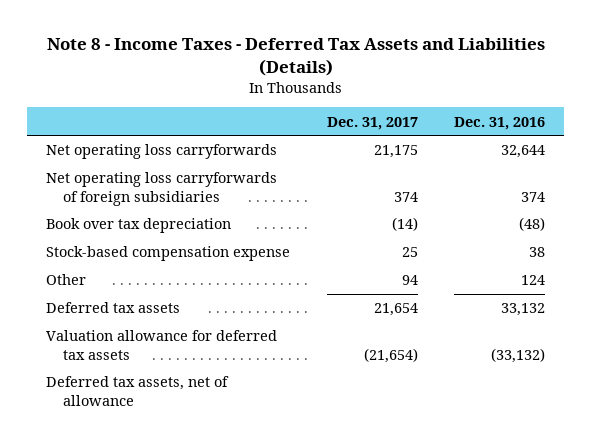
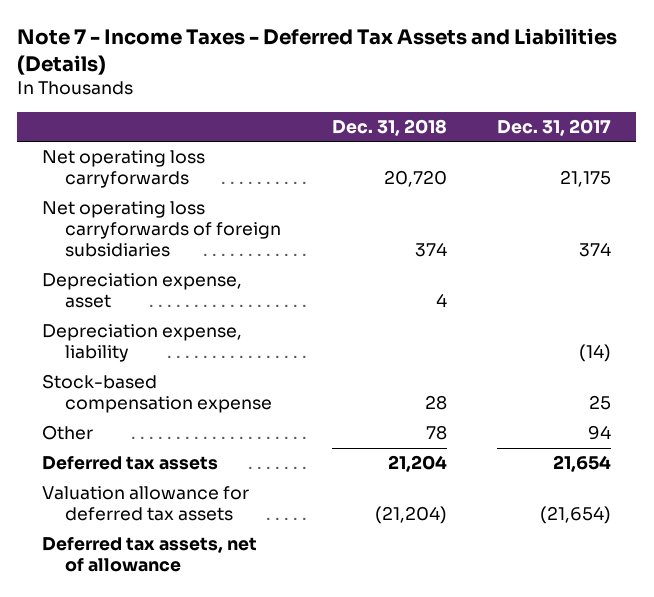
[46,38,545,76] Note 8 - Income Taxes - Deferred Tax Assets and Liabilities (Details) -> [17,28,618,75] Note 7 - Income Taxes - Deferred Tax Assets and Liabilities (Details)
[454,116,546,130] Dec. 31, 2016 -> none
none -> [331,118,447,136] Dec. 31, 2018
none -> [42,273,243,309] Depreciation expense, asset
[45,218,231,234] Book over tax depreciation -> [42,324,243,363] Depreciation expense, liability

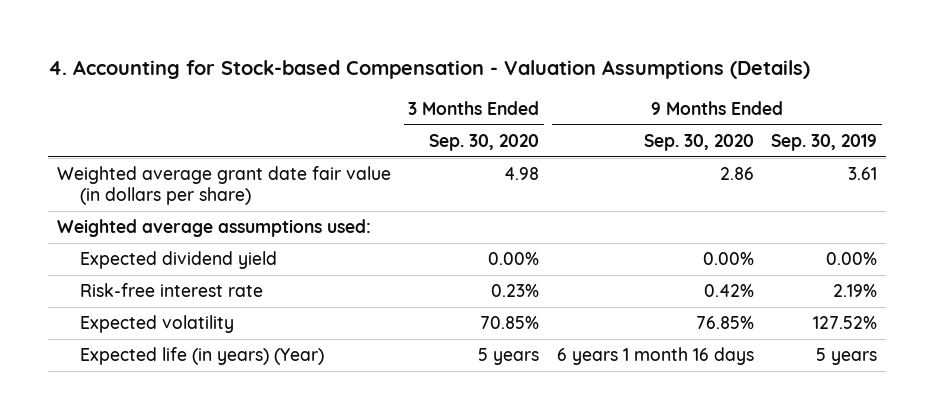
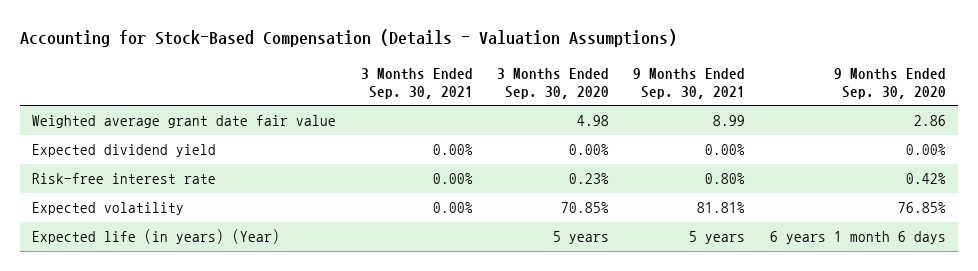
[47,60,810,80] 4. Accounting for Stock-based Compensation - Valuation Assumptions (Details) -> [20,29,678,48] Accounting for Stock-Based Compensation (Details - Valuation Assumptions)
[771,133,878,151] Sep. 30, 2019 -> none
none -> [360,67,473,99] 3 Months Ended Sep. 30, 2021
none -> [633,67,746,99] 9 Months Ended Sep. 30, 2021
[56,219,371,238] Weighted average assumptions used: -> none
[56,166,391,205] Weighted average grant date fair value (in dollars per share) -> [32,115,337,129] Weighted average grant date fair value
[556,347,754,366] 6 years 1 month 16 days -> [769,231,946,245] 6 years 1 month 6 days

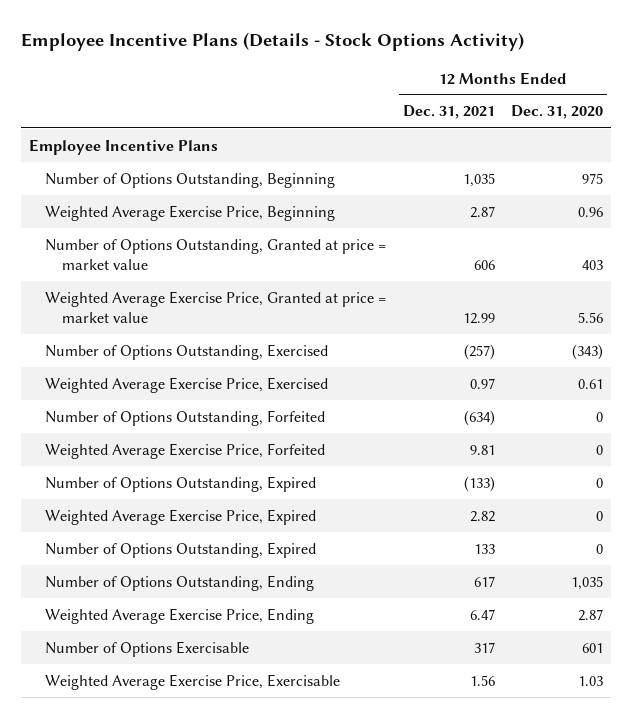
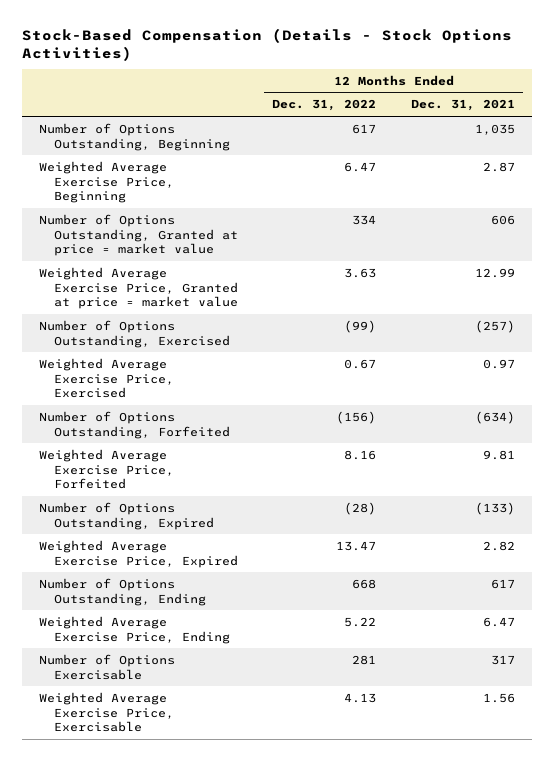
[20,31,524,51] Employee Incentive Plans (Details - Stock Options Activity) -> [21,27,512,61] Stock-Based Compensation (Details - Stock Options Activities)
[511,105,604,120] Dec. 31, 2020 -> none
none -> [272,99,377,112] Dec. 31, 2022
[28,138,218,155] Employee Incentive Plans -> none
[45,541,317,558] Number of Options Outstanding, Expired -> none

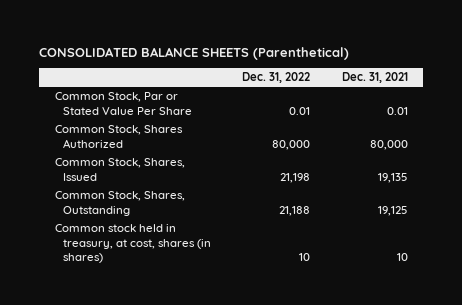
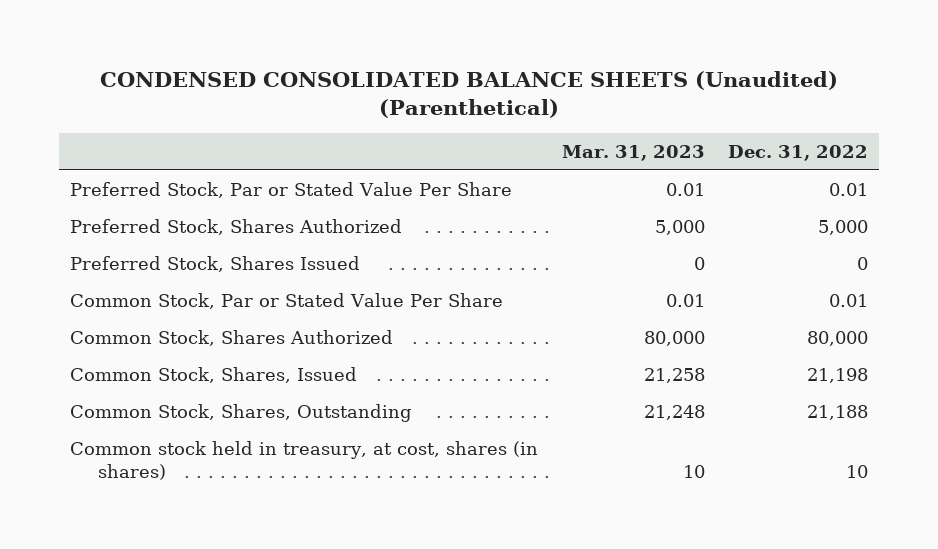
[38,46,349,60] CONSOLIDATED BALANCE SHEETS (Parenthetical) -> [100,70,839,118] CONDENSED CONSOLIDATED BALANCE SHEETS (Unaudited) (Parenthetical)
[341,72,408,84] Dec. 31, 2021 -> none
none -> [561,144,705,161] Mar. 31, 2023
none -> [70,181,513,198] Preferred Stock, Par or Stated Value Per Share
none -> [70,218,403,235] Preferred Stock, Shares Authorized
none -> [70,255,361,272] Preferred Stock, Shares Issued

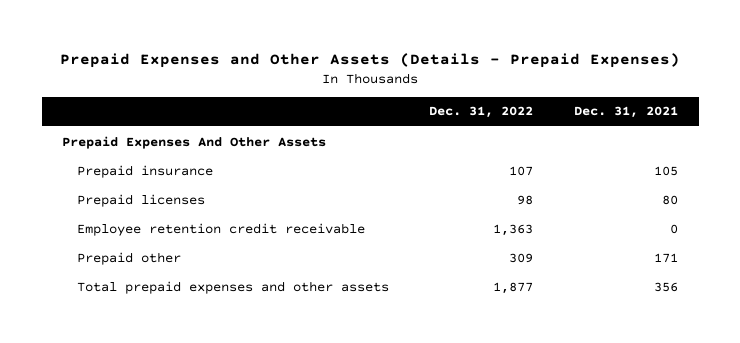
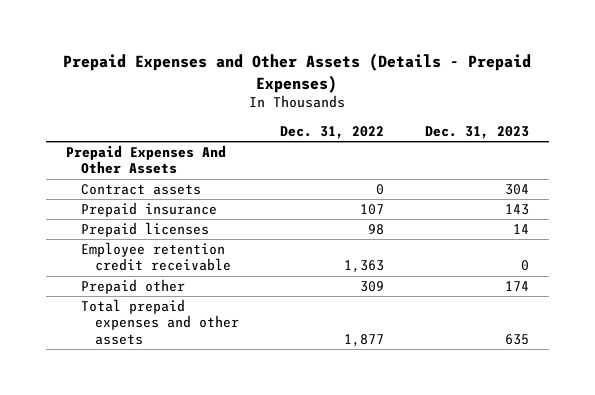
[574,106,679,119] Dec. 31, 2021 -> none
none -> [424,126,529,140] Dec. 31, 2023
none -> [80,183,201,195] Contract assets

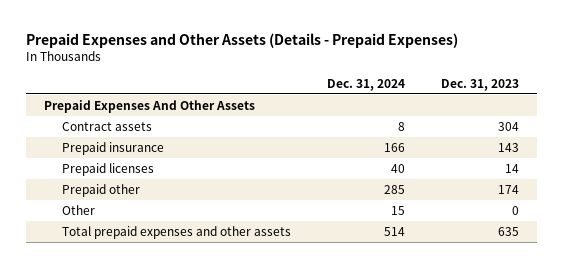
[280,126,385,140] Dec. 31, 2022 -> none
none -> [327,78,406,91] Dec. 31, 2024
[80,241,232,272] Employee retention credit receivable -> none
none -> [62,204,96,215] Other

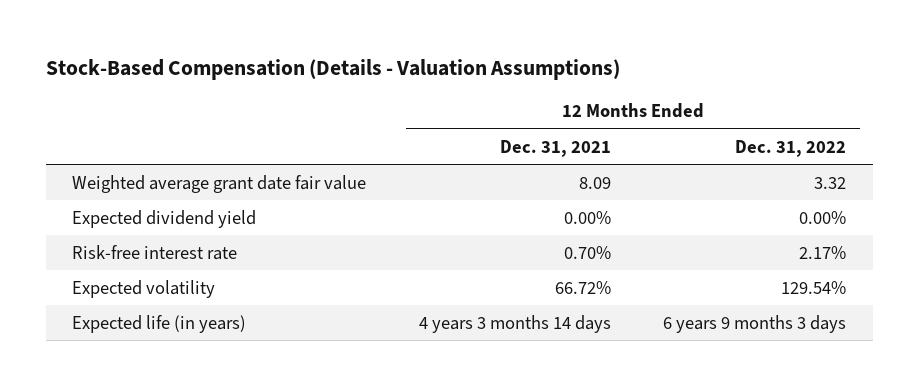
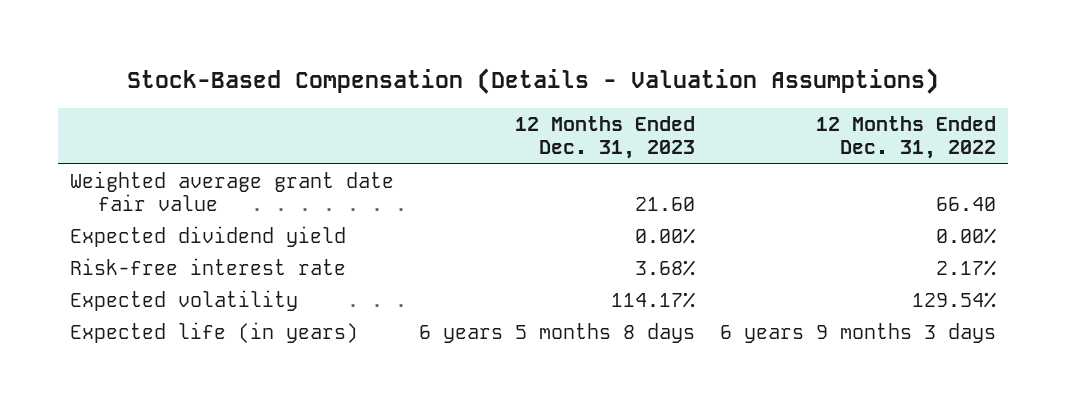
[499,139,611,157] Dec. 31, 2021 -> none
none -> [515,116,696,160] 12 Months Ended Dec. 31, 2023
[814,176,847,189] 3.32 -> [935,197,996,212] 66.40

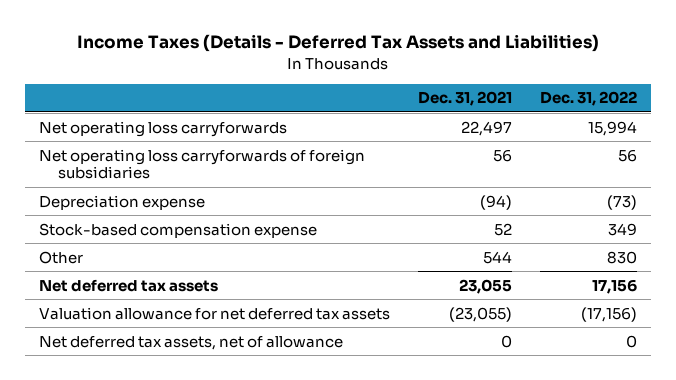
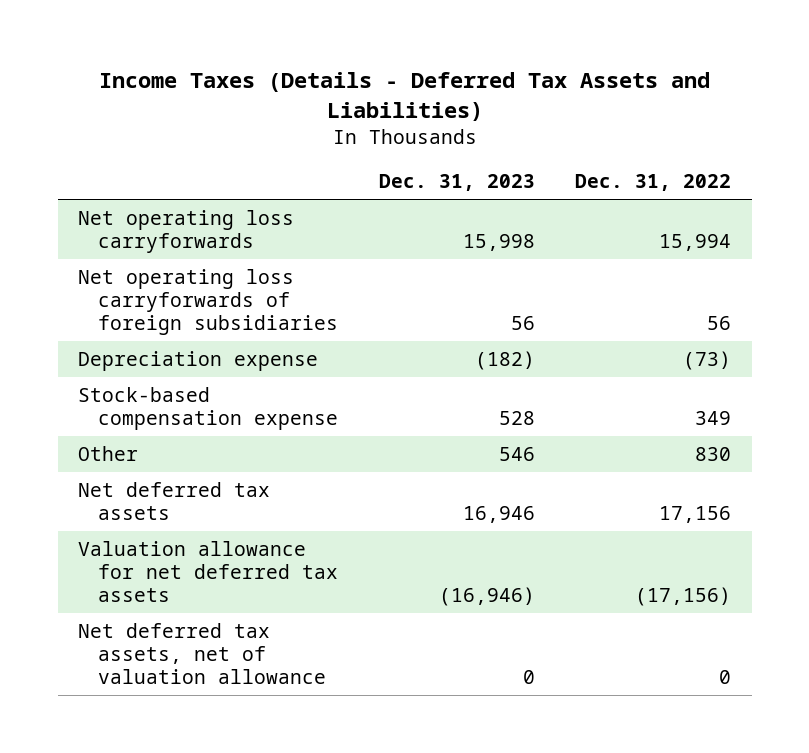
[418,91,513,107] Dec. 31, 2021 -> none
none -> [378,174,535,192] Dec. 31, 2023
[39,335,344,350] Net deferred tax assets, net of allowance -> [78,623,326,684] Net deferred tax assets, net of valuation allowance

